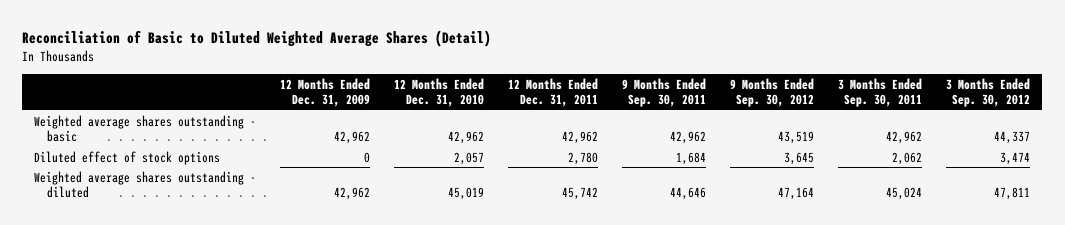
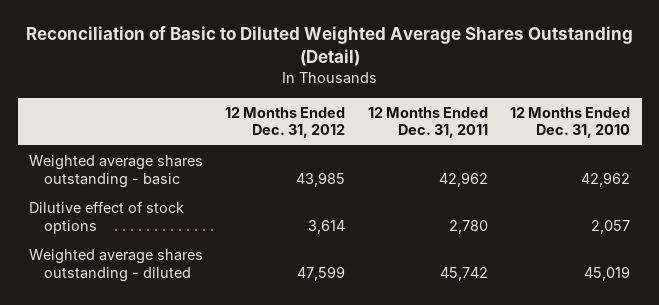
[22,29,492,47] Reconciliation of Basic to Diluted Weighted Average Shares (Detail) -> [25,26,633,67] Reconciliation of Basic to Diluted Weighted Average Shares Outstanding (Detail)
[280,77,371,107] 12 Months Ended Dec. 31, 2009 -> none
[622,77,707,107] 9 Months Ended Sep. 30, 2011 -> none
[730,77,815,107] 9 Months Ended Sep. 30, 2012 -> none
[838,77,923,107] 3 Months Ended Sep. 30, 2011 -> none
[946,77,1031,107] 3 Months Ended Sep. 30, 2012 -> none
none -> [225,106,346,139] 12 Months Ended Dec. 31, 2012
[34,150,221,165] Diluted effect of stock options -> [28,200,184,234] Dilutive effect of stock options

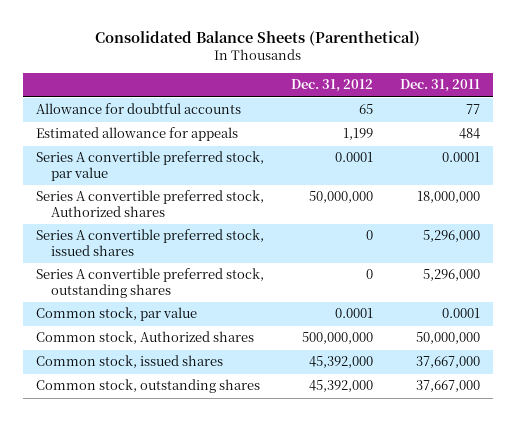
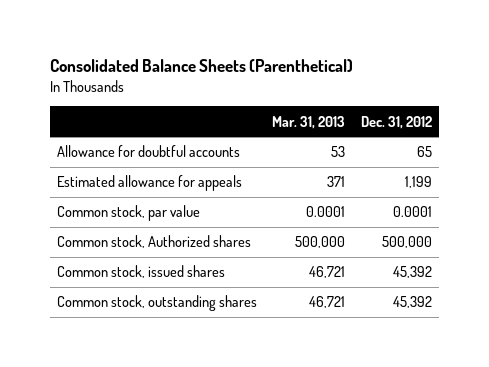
[399,79,480,93] Dec. 31, 2011 -> none
none -> [272,115,346,129] Mar. 31, 2013
[36,151,265,181] Series A convertible preferred stock, par value -> none
[36,190,265,217] Series A convertible preferred stock, Authorized shares -> none
[36,229,265,256] Series A convertible preferred stock, issued shares -> none
[36,268,265,298] Series A convertible preferred stock, outstanding shares -> none
[301,332,373,345] 500,000,000 -> [381,236,432,249] 500,000
[308,356,373,369] 45,392,000 -> [392,266,432,279] 45,392
[308,380,373,393] 45,392,000 -> [392,296,432,309] 45,392

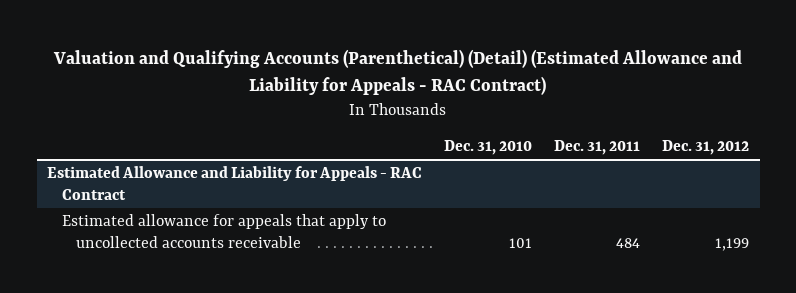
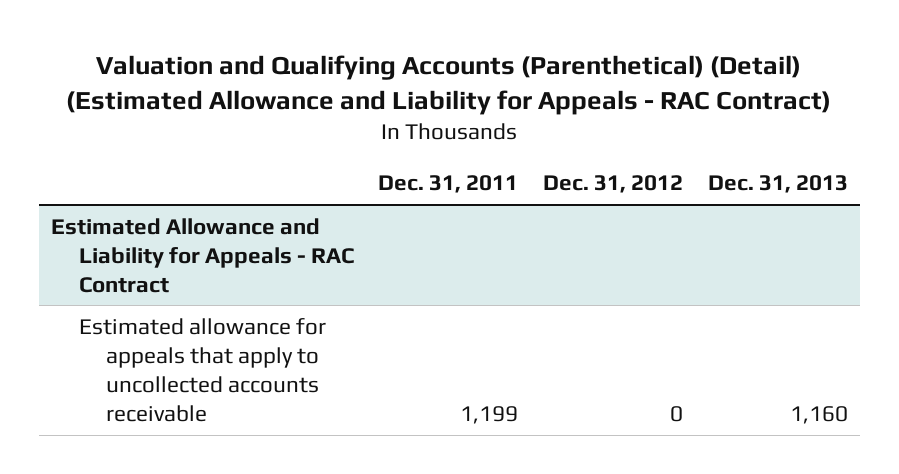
[444,139,533,155] Dec. 31, 2010 -> none
none -> [707,175,848,194] Dec. 31, 2013
[615,238,640,249] 484 -> [460,405,519,424] 1,199
[714,238,749,252] 1,199 -> [670,405,684,422] 0

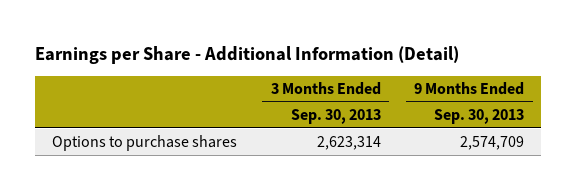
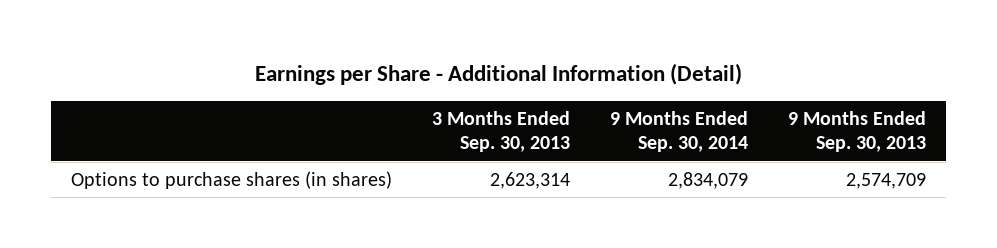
none -> [610,111,749,153] 9 Months Ended Sep. 30, 2014
[52,135,238,152] Options to purchase shares -> [71,170,393,189] Options to purchase shares (in shares)

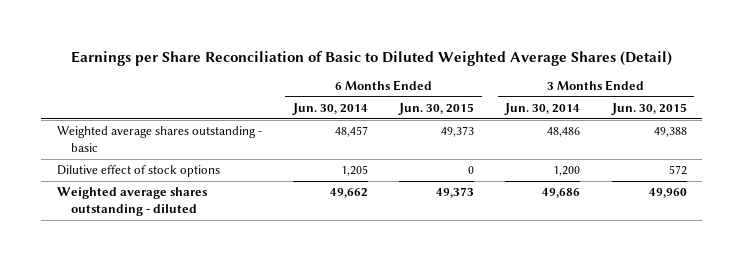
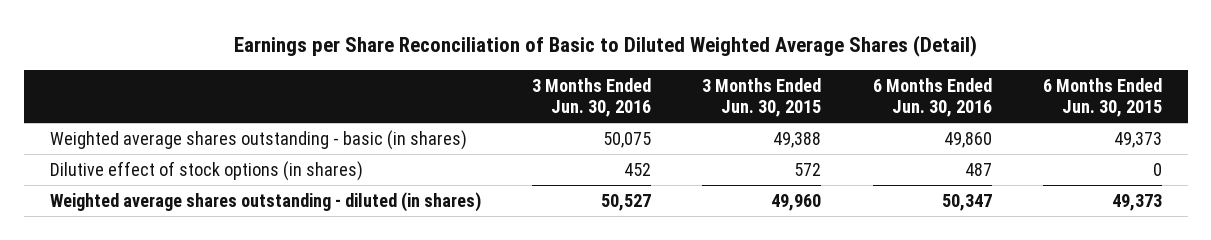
[292,102,369,115] Jun. 30, 2014 -> none
[504,102,581,115] Jun. 30, 2014 -> none
none -> [531,77,651,117] 3 Months Ended Jun. 30, 2016
none -> [872,77,992,117] 6 Months Ended Jun. 30, 2016
[56,126,262,152] Weighted average shares outstanding - basic -> [49,130,467,151] Weighted average shares outstanding - basic (in shares)
[56,165,220,178] Dilutive effect of stock options -> [49,161,363,182] Dilutive effect of stock options (in shares)
[56,187,207,216] Weighted average shares outstanding - diluted -> [49,192,481,213] Weighted average shares outstanding - diluted (in shares)

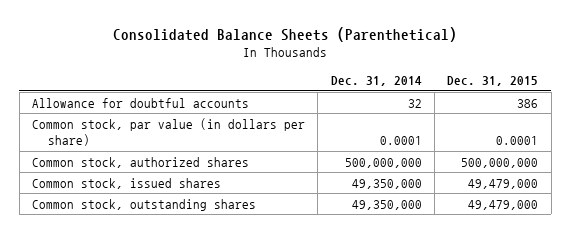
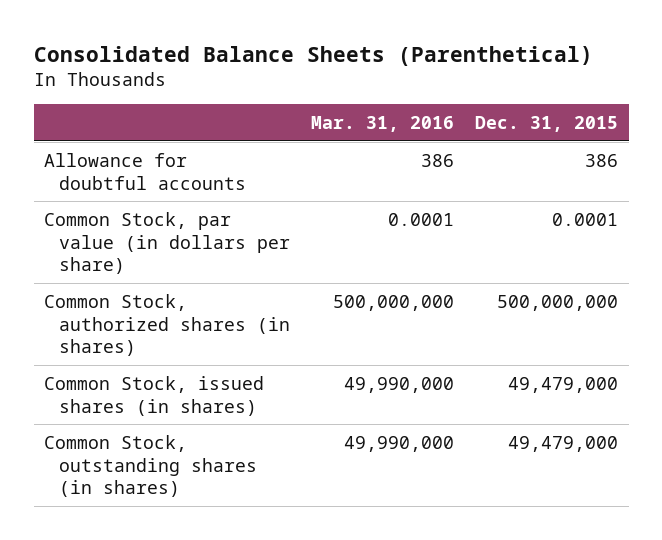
[330,76,422,87] Dec. 31, 2014 -> none
none -> [311,115,455,132] Mar. 31, 2016
[31,117,305,146] Common stock, par value (in dollars per share) -> [44,211,291,275] Common Stock, par value (in dollars per share)
[31,156,249,168] Common stock, authorized shares -> [44,293,291,357] Common Stock, authorized shares (in shares)
[31,177,221,189] Common stock, issued shares -> [44,375,265,416] Common Stock, issued shares (in shares)
[31,198,256,211] Common stock, outstanding shares -> [44,434,258,498] Common Stock, outstanding shares (in shares)

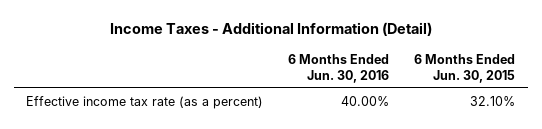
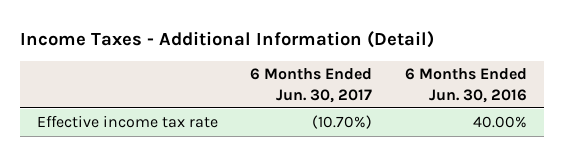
[414,53,516,83] 6 Months Ended Jun. 30, 2015 -> none
none -> [250,68,373,103] 6 Months Ended Jun. 30, 2017
[26,96,264,110] Effective income tax rate (as a percent) -> [36,115,218,129] Effective income tax rate

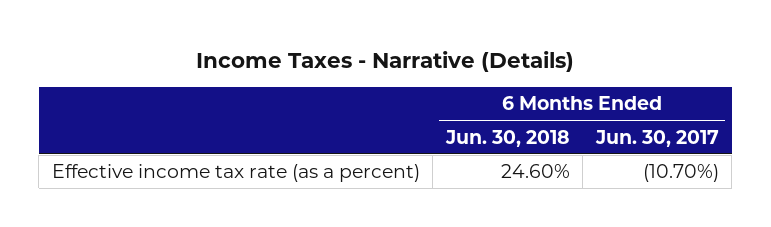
[20,30,435,48] Income Taxes - Additional Information (Detail) -> [196,51,575,73] Income Taxes - Narrative (Details)
[405,68,528,103] 6 Months Ended Jun. 30, 2016 -> none
none -> [444,129,570,147] Jun. 30, 2018
[36,115,218,129] Effective income tax rate -> [51,164,420,183] Effective income tax rate (as a percent)

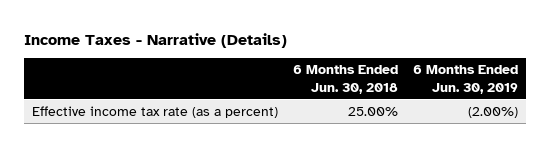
[594,129,719,147] Jun. 30, 2017 -> none
none -> [413,65,519,94] 6 Months Ended Jun. 30, 2019
[500,164,570,179] 24.60% -> [347,107,398,117] 25.00%

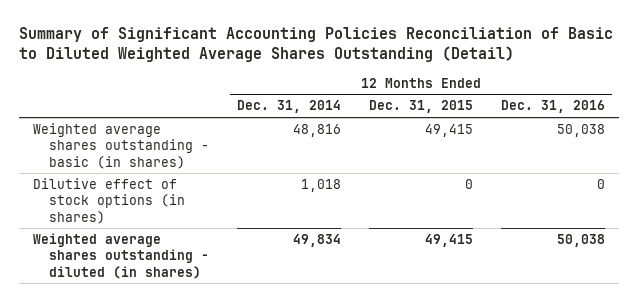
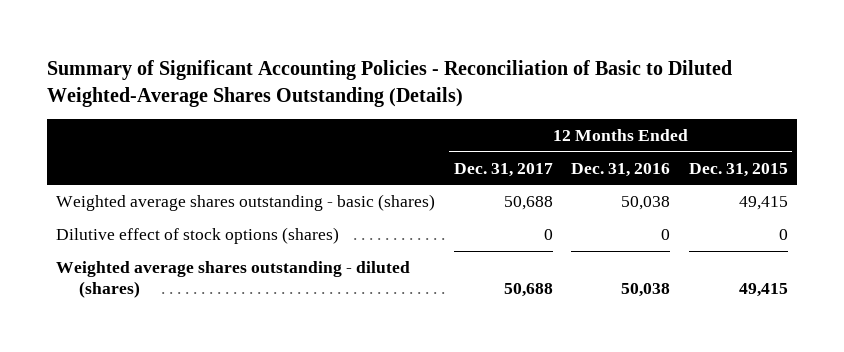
[18,26,613,62] Summary of Significant Accounting Policies Reconciliation of Basic to Diluted Weighted Average Shares Outstanding (Detail) -> [47,59,733,107] Summary of Significant Accounting Policies - Reconciliation of Basic to Diluted Weighted-Average Shares Outstanding (Details)
[237,100,342,114] Dec. 31, 2014 -> none
none -> [453,162,553,177] Dec. 31, 2017
[32,123,209,169] Weighted average shares outstanding - basic (in shares) -> [56,193,436,211] Weighted average shares outstanding - basic (shares)
[32,178,185,224] Dilutive effect of stock options (in shares) -> [56,226,340,244] Dilutive effect of stock options (shares)
[32,233,209,279] Weighted average shares outstanding - diluted (in shares) -> [56,260,411,299] Weighted average shares outstanding - diluted (shares)

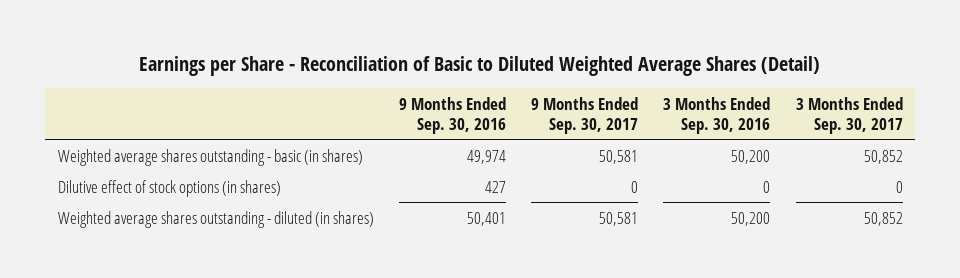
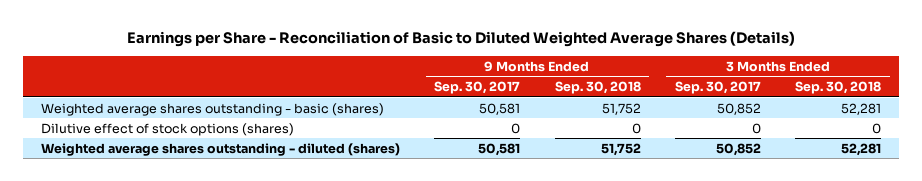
[139,56,821,77] Earnings per Share - Reconciliation of Basic to Diluted Weighted Average Shares (Detail) -> [127,31,796,48] Earnings per Share - Reconciliation of Basic to Diluted Weighted Average Shares (Details)
[398,96,506,134] 9 Months Ended Sep. 30, 2016 -> none
[663,96,771,134] 3 Months Ended Sep. 30, 2016 -> none
none -> [554,81,641,95] Sep. 30, 2018
none -> [795,81,882,95] Sep. 30, 2018
[57,148,363,166] Weighted average shares outstanding - basic (in shares) -> [40,102,384,116] Weighted average shares outstanding - basic (shares)
[57,179,281,197] Dilutive effect of stock options (in shares) -> [40,122,294,136] Dilutive effect of stock options (shares)
[57,210,374,228] Weighted average shares outstanding - diluted (in shares) -> [40,142,400,156] Weighted average shares outstanding - diluted (shares)

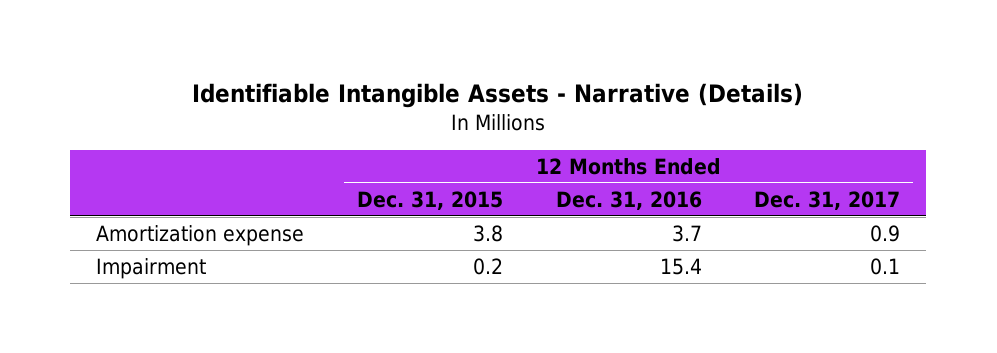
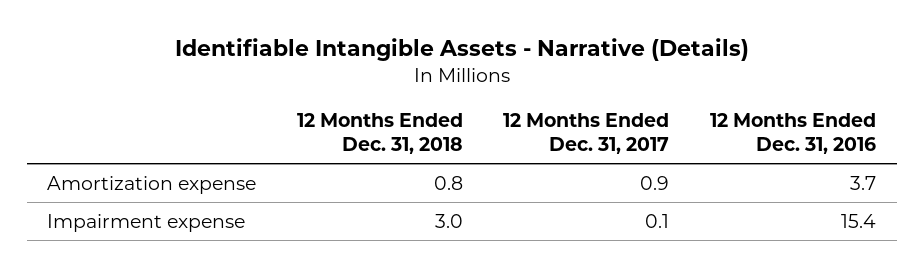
[356,190,503,210] Dec. 31, 2015 -> none
none -> [296,112,463,154] 12 Months Ended Dec. 31, 2018
[96,257,207,279] Impairment -> [46,213,245,232] Impairment expense

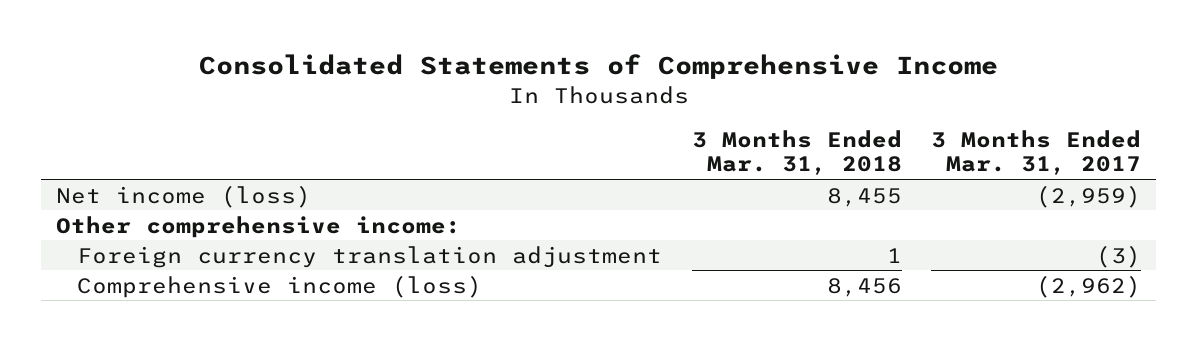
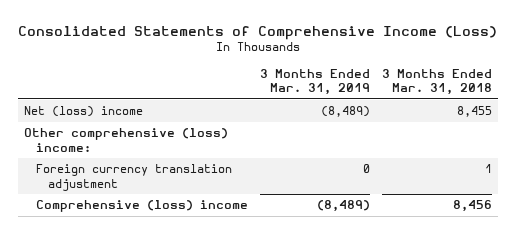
[198,54,998,80] Consolidated Statements of Comprehensive Income -> [17,25,497,40] Consolidated Statements of Comprehensive Income (Loss)
[931,129,1142,176] 3 Months Ended Mar. 31, 2017 -> none
none -> [259,68,370,96] 3 Months Ended Mar. 31, 2019
[56,184,312,208] Net income (loss) -> [24,106,144,118] Net (loss) income
[56,215,462,238] Other comprehensive income: -> [24,128,229,152] Other comprehensive (loss) income:
[76,274,482,298] Comprehensive income (loss) -> [36,200,249,213] Comprehensive (loss) income

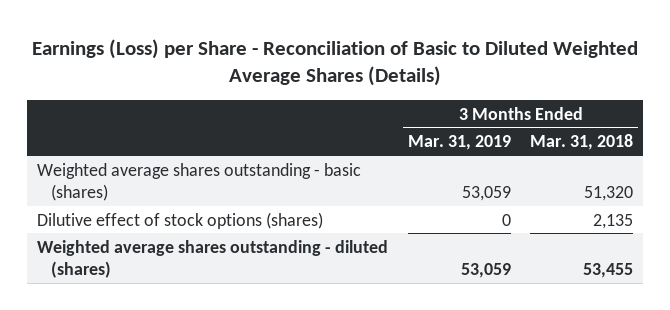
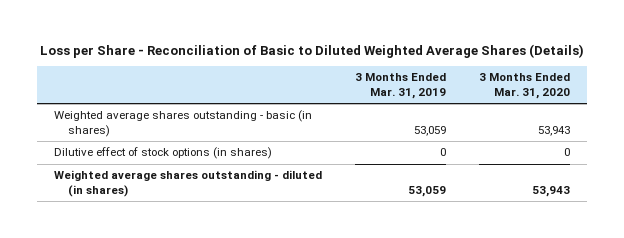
[32,38,639,87] Earnings (Loss) per Share - Reconciliation of Basic to Diluted Weighted Average Shares (Details) -> [39,43,584,58] Loss per Share - Reconciliation of Basic to Diluted Weighted Average Shares (Details)
[530,134,634,151] Mar. 31, 2018 -> none
none -> [479,73,571,99] 3 Months Ended Mar. 31, 2020
[36,162,361,202] Weighted average shares outstanding - basic (shares) -> [53,110,312,138] Weighted average shares outstanding - basic (in shares)
[36,211,323,229] Dilutive effect of stock options (shares) -> [53,147,272,160] Dilutive effect of stock options (in shares)
[36,239,388,279] Weighted average shares outstanding - diluted (shares) -> [53,170,322,198] Weighted average shares outstanding - diluted (in shares)

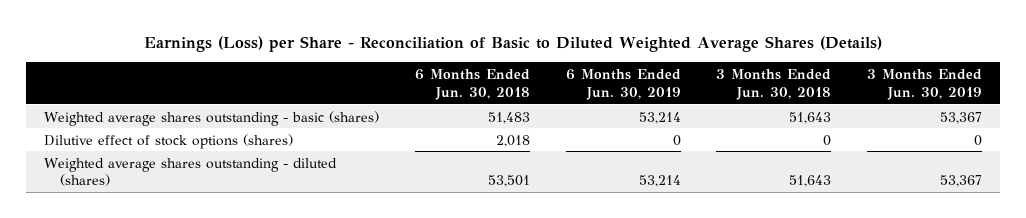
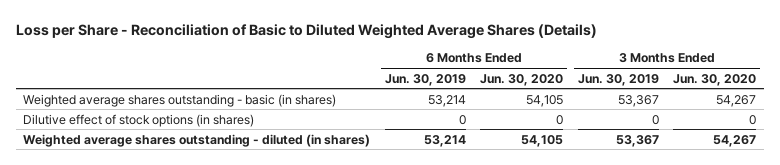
[144,36,883,53] Earnings (Loss) per Share - Reconciliation of Basic to Diluted Weighted Average Shares (Details) -> [16,24,598,40] Loss per Share - Reconciliation of Basic to Diluted Weighted Average Shares (Details)
[415,68,531,100] 6 Months Ended Jun. 30, 2018 -> none
[716,68,832,100] 3 Months Ended Jun. 30, 2018 -> none
none -> [480,73,564,86] Jun. 30, 2020
none -> [673,73,757,86] Jun. 30, 2020
[44,110,380,126] Weighted average shares outstanding - basic (shares) -> [23,93,337,107] Weighted average shares outstanding - basic (in shares)
[44,133,294,149] Dilutive effect of stock options (shares) -> [23,113,255,127] Dilutive effect of stock options (in shares)
[44,157,338,187] Weighted average shares outstanding - diluted (shares) -> [23,133,371,147] Weighted average shares outstanding - diluted (in shares)

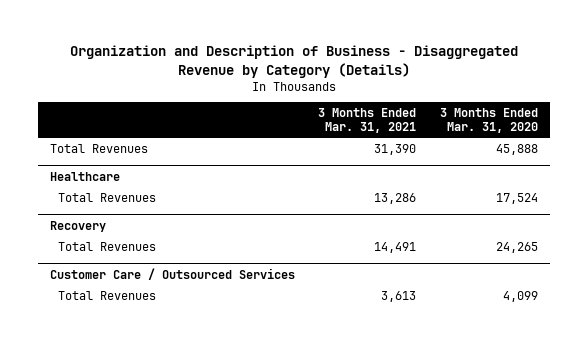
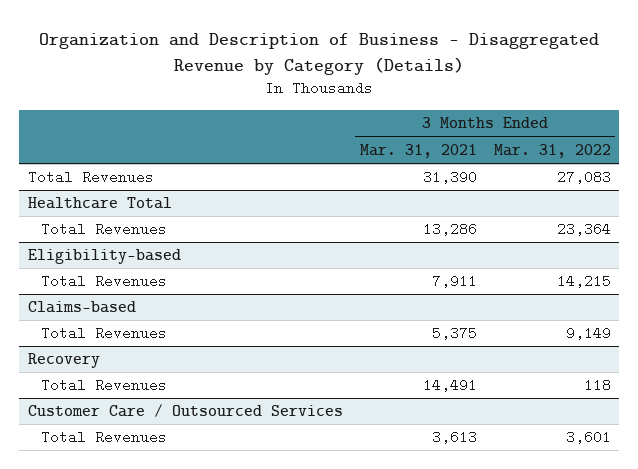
[439,108,538,134] 3 Months Ended Mar. 31, 2020 -> none
none -> [493,143,611,158] Mar. 31, 2022
[49,171,120,181] Healthcare -> [27,197,172,210] Healthcare Total
none -> [27,249,181,265] Eligibility-based
none -> [41,274,168,289] Total Revenues
none -> [27,301,136,314] Claims-based
none -> [41,326,168,341] Total Revenues

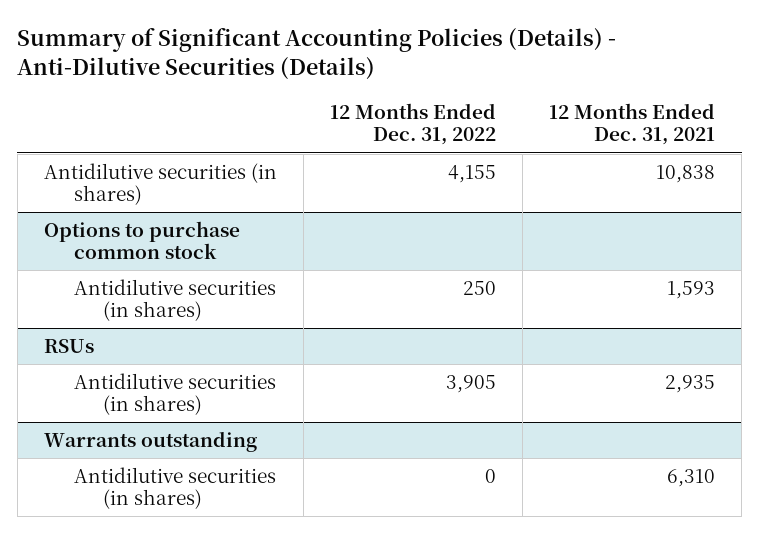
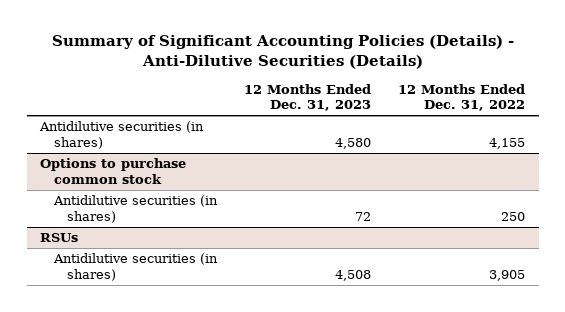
[549,103,716,146] 12 Months Ended Dec. 31, 2021 -> none
none -> [243,83,371,112] 12 Months Ended Dec. 31, 2023
[43,430,257,452] Warrants outstanding -> none
[73,466,276,510] Antidilutive securities (in shares) -> none

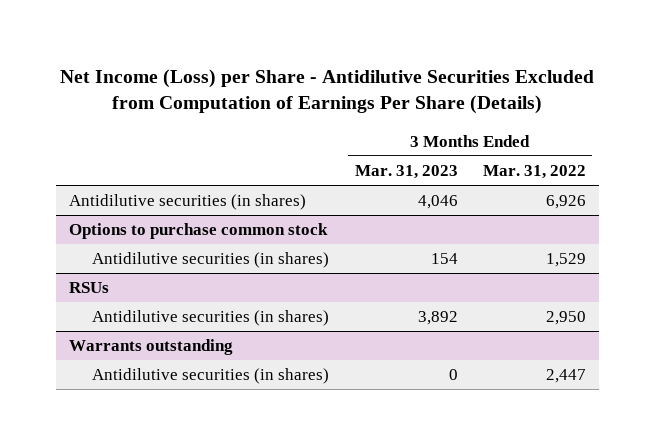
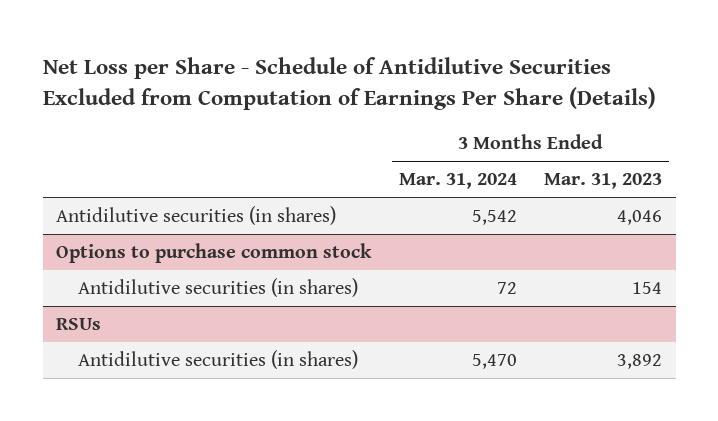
[60,68,595,115] Net Income (Loss) per Share - Antidilutive Securities Excluded from Computation of Earnings Per Share (Details) -> [42,56,656,110] Net Loss per Share - Schedule of Antidilutive Securities Excluded from Computation of Earnings Per Share (Details)
[482,165,586,180] Mar. 31, 2022 -> none
none -> [398,173,517,190] Mar. 31, 2024
[69,339,234,356] Warrants outstanding -> none
[92,368,330,385] Antidilutive securities (in shares) -> none

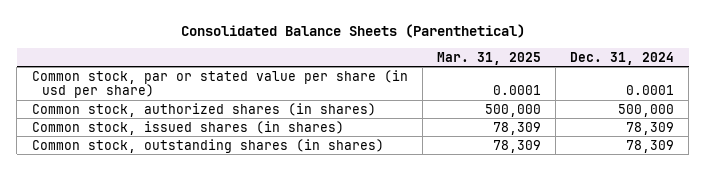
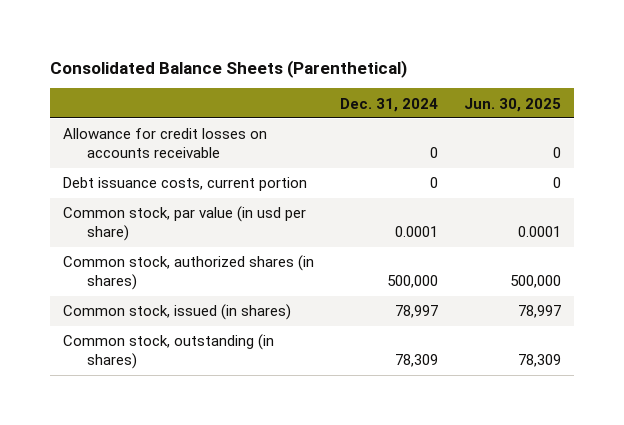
[436,51,541,65] Mar. 31, 2025 -> none
none -> [463,97,561,112] Jun. 30, 2025
none -> [63,128,268,159] Allowance for credit losses on accounts receivable
none -> [63,177,308,192] Debt issuance costs, current portion
[31,69,408,99] Common stock, par or stated value per share (in usd per share) -> [63,206,307,242] Common stock, par value (in usd per share)
[31,120,344,135] Common stock, issued shares (in shares) -> [63,304,292,321] Common stock, issued (in shares)
[626,121,675,135] 78,309 -> [395,305,439,319] 78,997
[31,138,384,153] Common stock, outstanding shares (in shares) -> [63,334,275,370] Common stock, outstanding (in shares)

